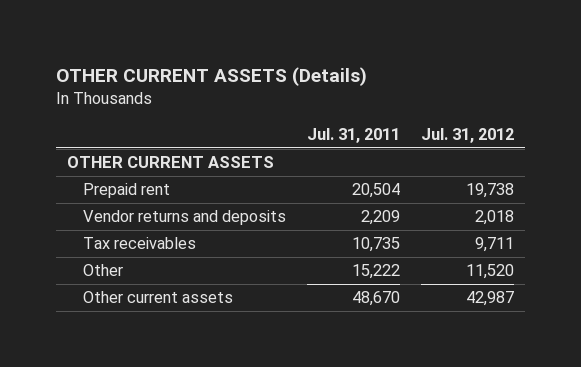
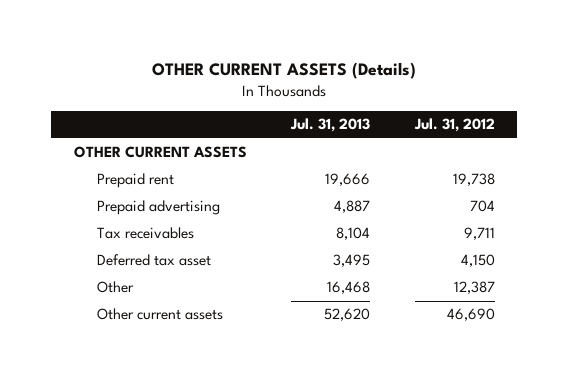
[306,127,400,143] Jul. 31, 2011 -> none
none -> [290,118,371,133] Jul. 31, 2013
[82,210,286,226] Vendor returns and deposits -> none
none -> [96,200,220,216] Prepaid advertising
none -> [96,254,211,267] Deferred tax asset
[465,264,514,280] 11,520 -> [454,281,496,295] 12,387
[465,291,514,307] 42,987 -> [447,308,496,322] 46,690

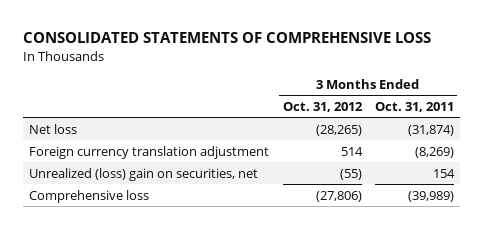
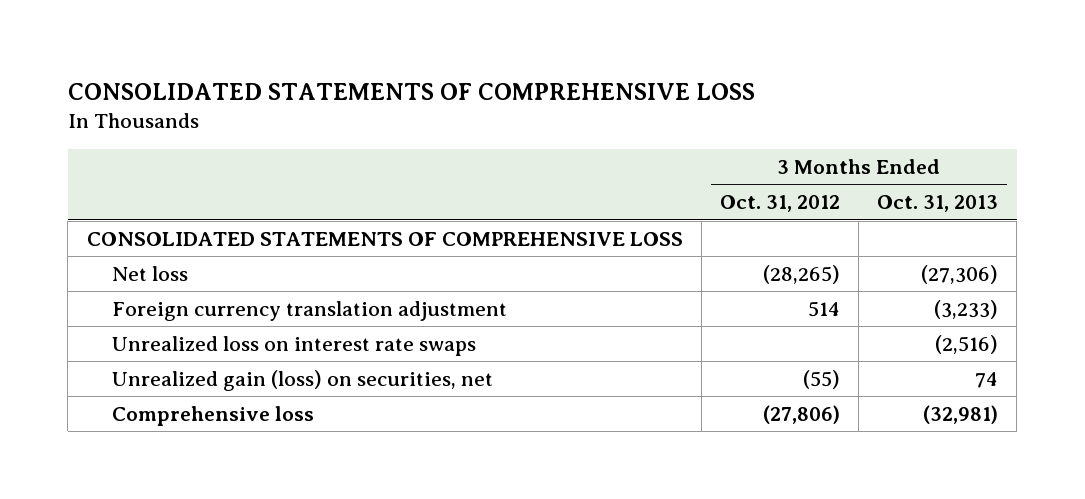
[374,101,454,112] Oct. 31, 2011 -> none
none -> [877,195,999,213] Oct. 31, 2013
none -> [86,231,683,246] CONSOLIDATED STATEMENTS OF COMPREHENSIVE LOSS
none -> [112,335,477,356] Unrealized loss on interest rate swaps
[29,167,259,181] Unrealized (loss) gain on securities, net -> [112,369,494,391] Unrealized gain (loss) on securities, net

